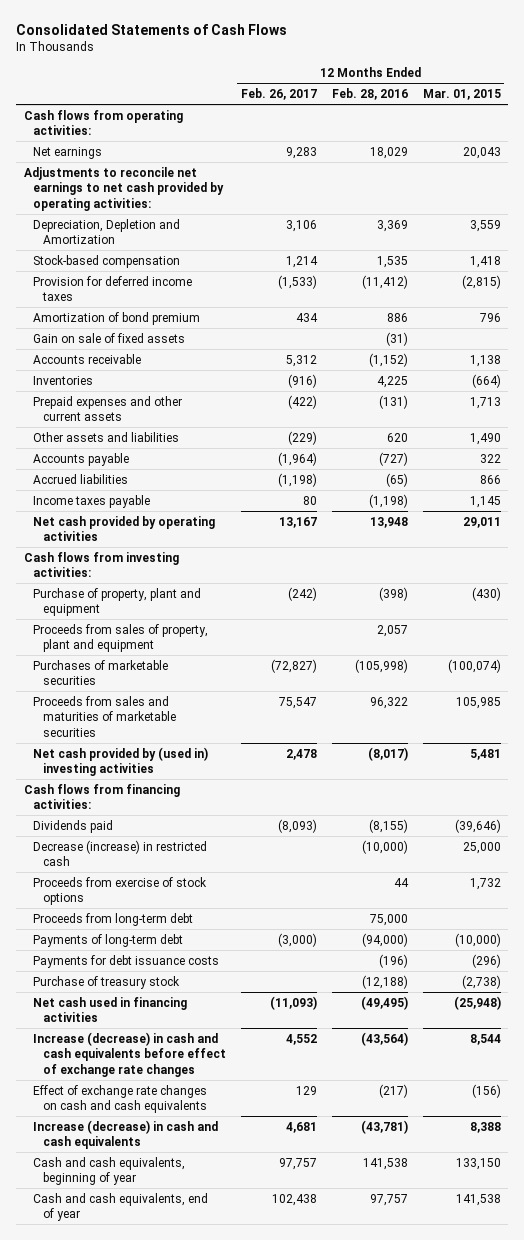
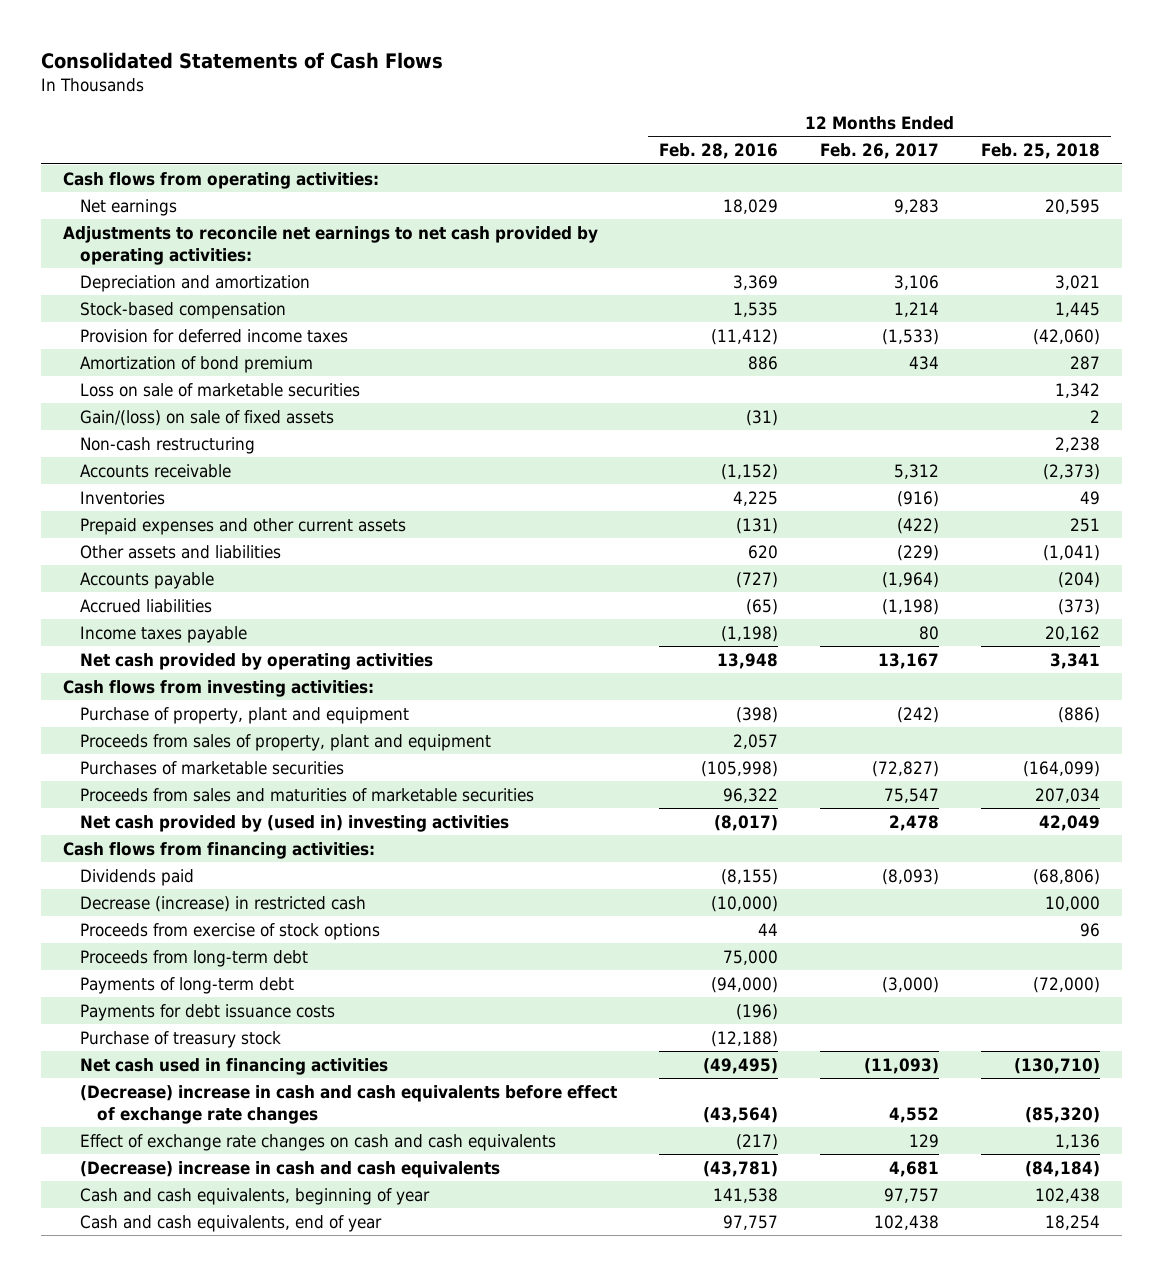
[422,88,501,100] Mar. 01, 2015 -> none
none -> [981,143,1101,160] Feb. 25, 2018
[33,218,181,245] Depreciation, Depletion and Amortization -> [79,275,310,293] Depreciation and amortization
none -> [79,383,360,398] Loss on sale of marketable securities
[33,332,186,343] Gain on sale of fixed assets -> [79,410,334,427] Gain/(loss) on sale of fixed assets
none -> [79,437,255,455] Non-cash restructuring
[33,1031,227,1077] Increase (decrease) in cash and cash equivalents before effect of exchange rate changes -> [79,1085,617,1124] (Decrease) increase in cash and cash equivalents before effect of exchange rate changes
[33,1119,219,1150] Increase (decrease) in cash and cash equivalents -> [79,1161,500,1179] (Decrease) increase in cash and cash equivalents

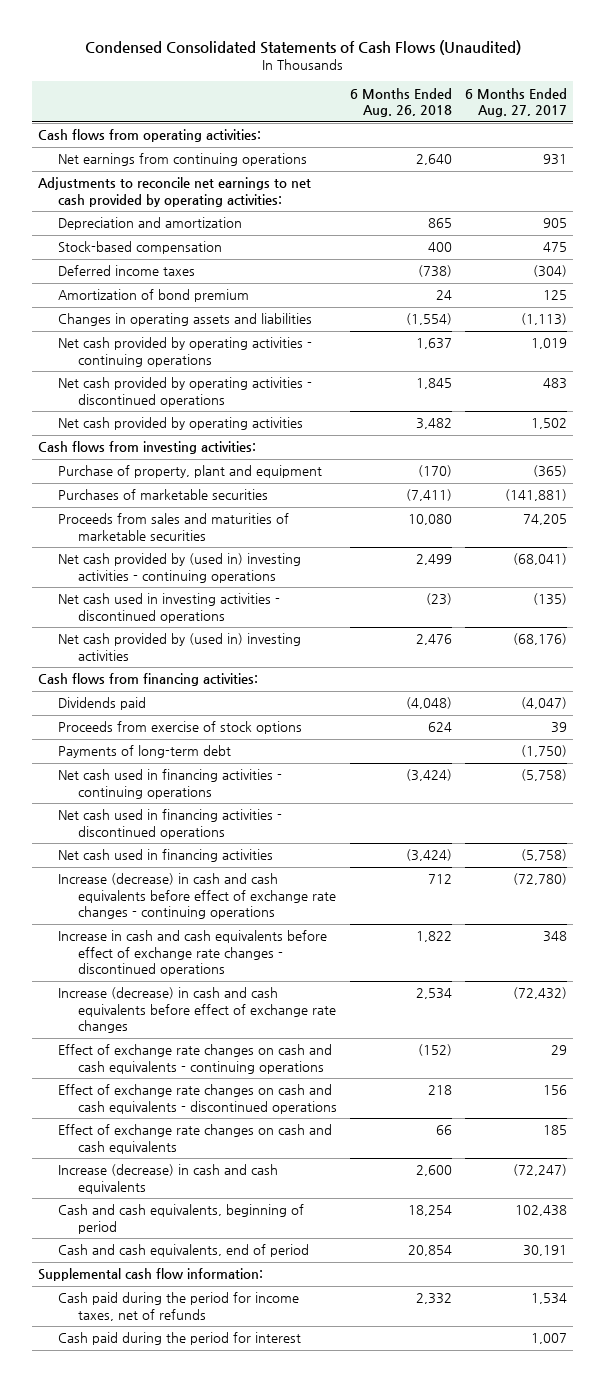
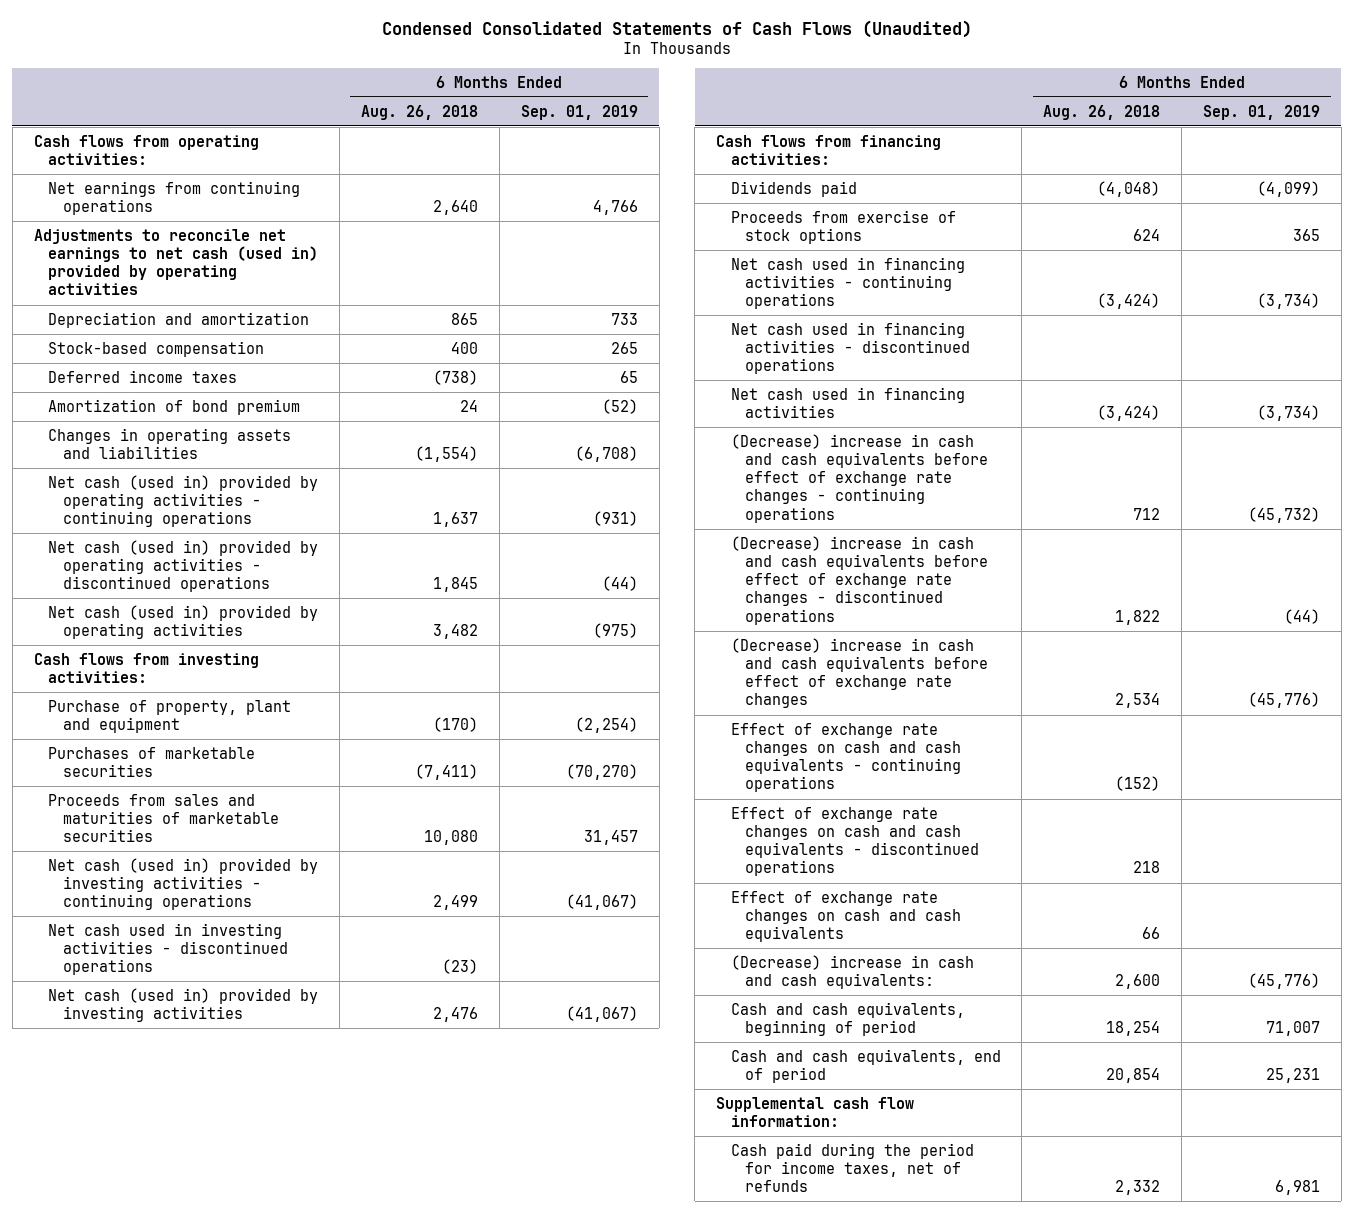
[464,87,567,118] 6 Months Ended Aug. 27, 2017 -> none
none -> [520,104,638,120] Sep. 01, 2019
[38,177,312,207] Adjustments to reconcile net earnings to net cash provided by operating activities: -> [33,228,319,296] Adjustments to reconcile net earnings to net cash (used in) provided by operating activities
[57,337,312,367] Net cash provided by operating activities - continuing operations -> [48,474,319,528] Net cash (used in) provided by operating activities - continuing operations
[57,377,312,407] Net cash provided by operating activities - discontinued operations -> [48,539,319,593] Net cash (used in) provided by operating activities - discontinued operations
[57,417,303,431] Net cash provided by operating activities -> [48,604,319,639] Net cash (used in) provided by operating activities
[57,553,301,583] Net cash provided by (used in) investing activities - continuing operations -> [48,857,319,911] Net cash (used in) provided by investing activities - continuing operations
[57,633,301,661] Net cash provided by (used in) investing activities -> [48,987,319,1022] Net cash (used in) provided by investing activities
[57,745,231,759] Payments of long-term debt -> none
[57,873,336,920] Increase (decrease) in cash and cash equivalents before effect of exchange rate changes - continuing operations -> [730,433,989,523] (Decrease) increase in cash and cash equivalents before effect of exchange rate changes - continuing operations
[57,930,327,977] Increase in cash and cash equivalents before effect of exchange rate changes - discontinued operations -> [730,535,989,625] (Decrease) increase in cash and cash equivalents before effect of exchange rate changes - discontinued operations
[57,987,336,1034] Increase (decrease) in cash and cash equivalents before effect of exchange rate changes -> [730,637,989,709] (Decrease) increase in cash and cash equivalents before effect of exchange rate changes
[57,1164,278,1194] Increase (decrease) in cash and cash equivalents -> [730,954,974,989] (Decrease) increase in cash and cash equivalents:
[57,1332,301,1346] Cash paid during the period for interest -> none

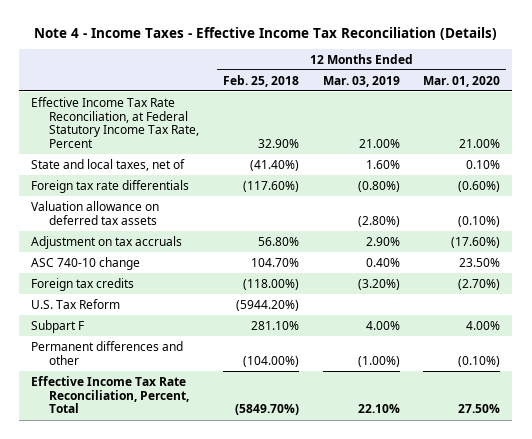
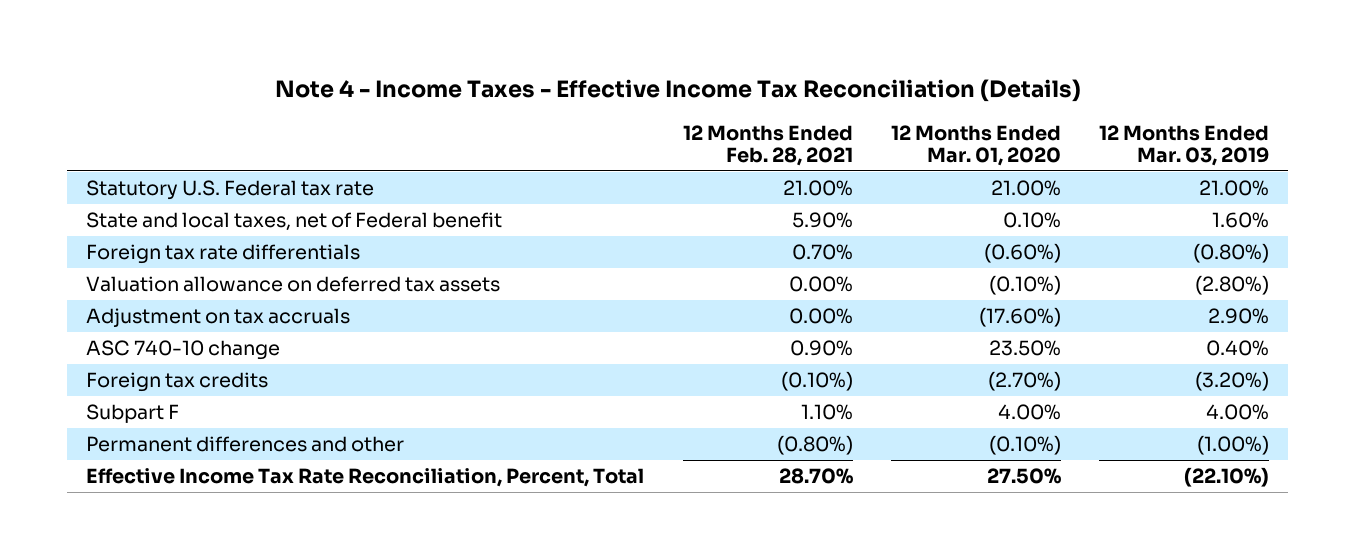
[222,74,299,87] Feb. 25, 2018 -> none
none -> [682,124,853,167] 12 Months Ended Feb. 28, 2021
[31,96,199,149] Effective Income Tax Rate Reconciliation, at Federal Statutory Income Tax Rate, Percent -> [86,179,375,200] Statutory U.S. Federal tax rate
[31,158,186,171] State and local taxes, net of -> [86,211,503,231] State and local taxes, net of Federal benefit
[31,298,121,309] U.S. Tax Reform -> none
[357,404,400,414] 22.10% -> [1183,466,1269,487] (22.10%)

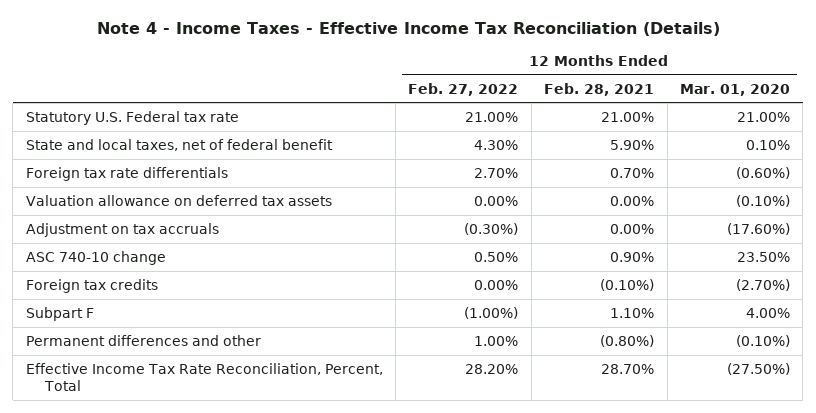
[1098,124,1269,167] 12 Months Ended Mar. 03, 2019 -> none
none -> [408,82,519,96] Feb. 27, 2022
[86,211,503,231] State and local taxes, net of Federal benefit -> [25,138,333,151] State and local taxes, net of federal benefit
[986,467,1061,484] 27.50% -> [727,362,791,375] (27.50%)

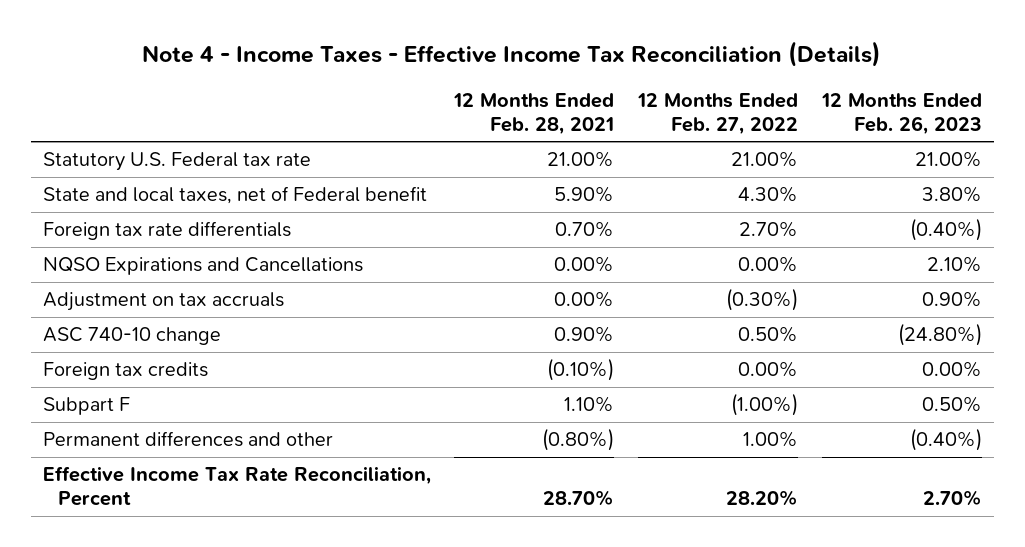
[680,83,791,96] Mar. 01, 2020 -> none
none -> [820,92,982,135] 12 Months Ended Feb. 26, 2023
[25,138,333,151] State and local taxes, net of federal benefit -> [42,186,427,205] State and local taxes, net of Federal benefit
[25,194,332,206] Valuation allowance on deferred tax assets -> none
none -> [42,257,363,276] NQSO Expirations and Cancellations
[25,362,383,391] Effective Income Tax Rate Reconciliation, Percent, Total -> [42,466,431,507] Effective Income Tax Rate Reconciliation, Percent

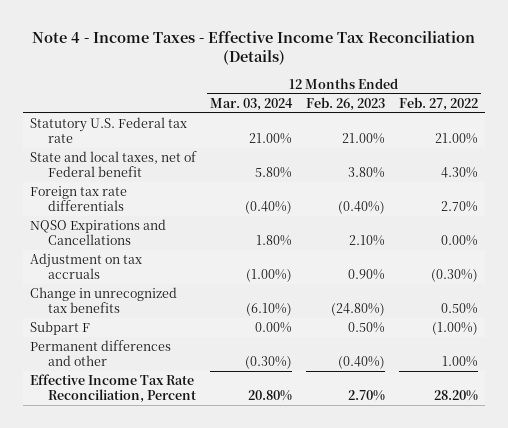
[453,92,615,135] 12 Months Ended Feb. 28, 2021 -> none
none -> [210,97,294,111] Mar. 03, 2024
[42,362,208,381] Foreign tax credits -> none
[42,327,221,346] ASC 740-10 change -> [30,287,178,314] Change in unrecognized tax benefits

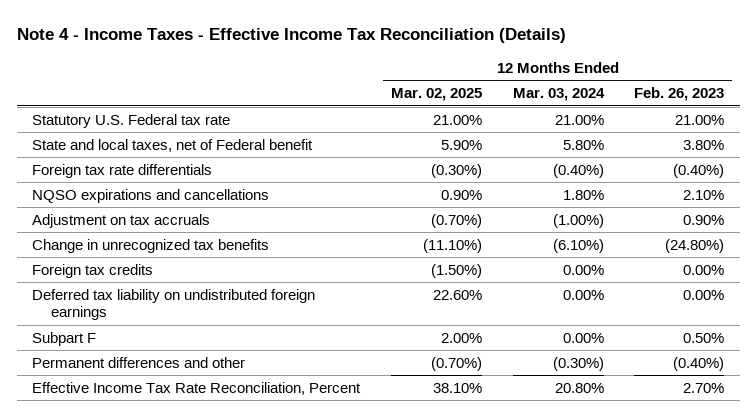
[398,96,478,111] Feb. 27, 2022 -> none
none -> [390,88,482,102] Mar. 02, 2025
[30,219,167,246] NQSO Expirations and Cancellations -> [32,188,270,203] NQSO expirations and cancellations
none -> [32,263,154,278] Foreign tax credits
none -> [32,288,316,321] Deferred tax liability on undistributed foreign earnings

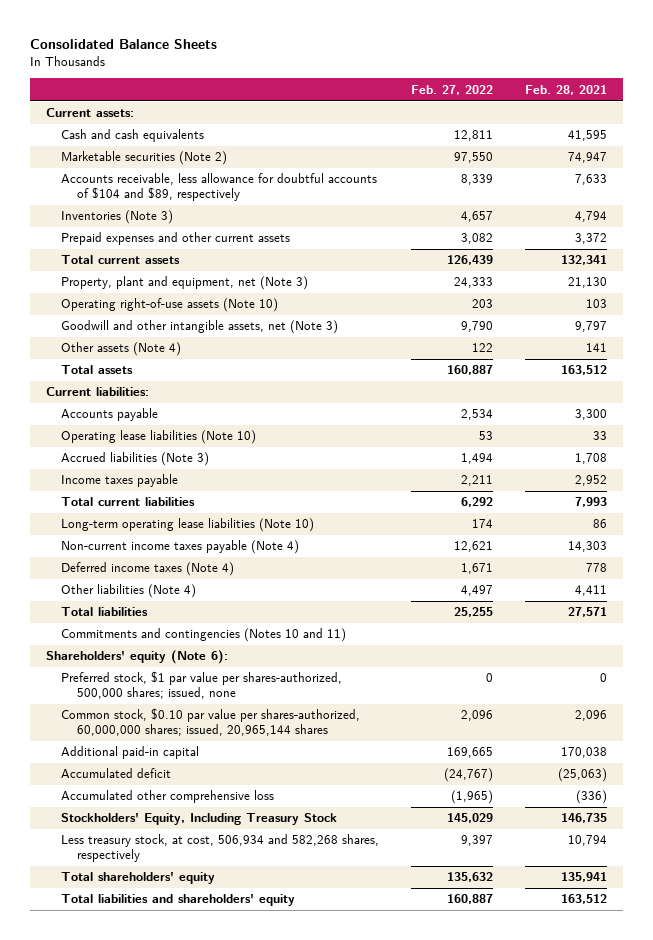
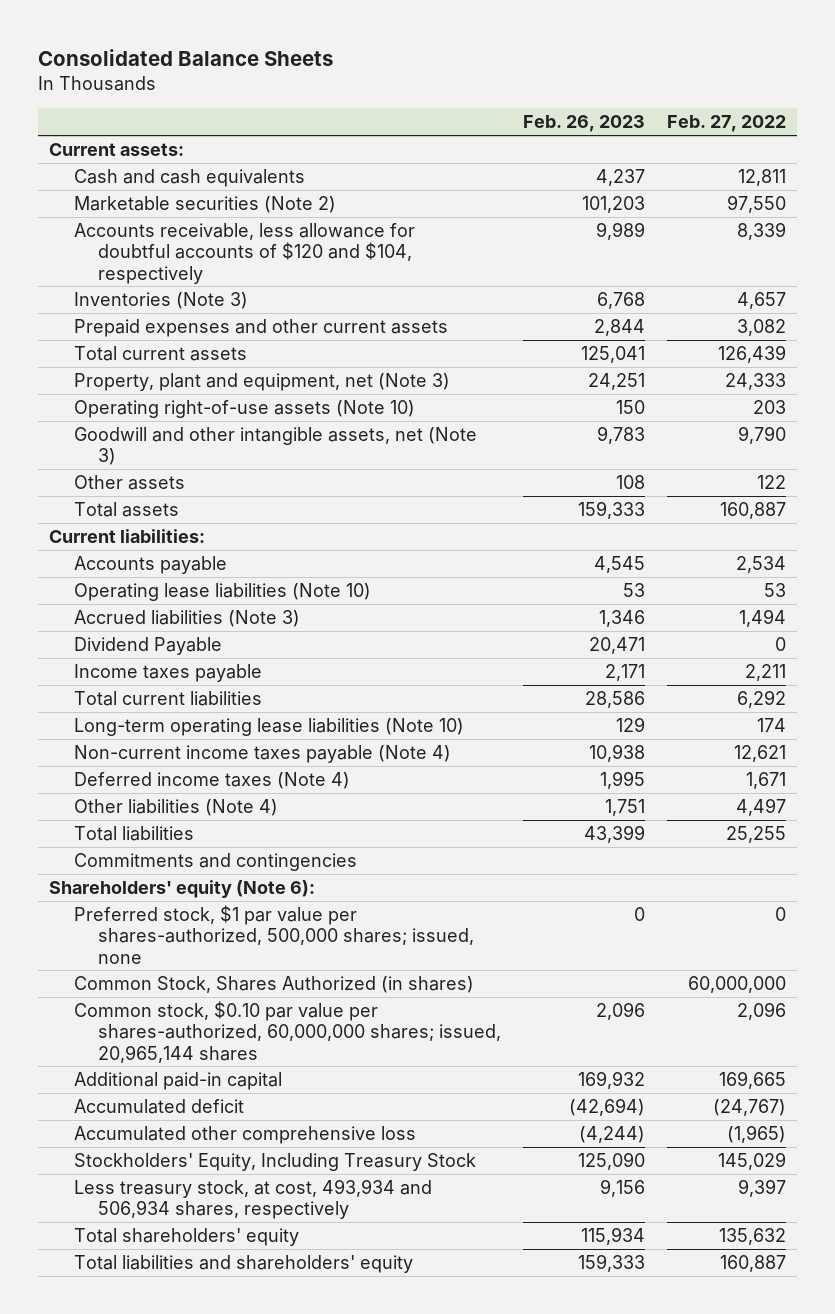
[524,84,607,95] Feb. 28, 2021 -> none
none -> [522,115,645,133] Feb. 26, 2023
[61,173,378,202] Accounts receivable, less allowance for doubtful accounts of $104 and $89, respectively -> [73,222,415,284] Accounts receivable, less allowance for doubtful accounts of $120 and $104, respectively
[61,342,182,357] Other assets (Note 4) -> [73,474,185,490] Other assets
none -> [73,636,222,655] Dividend Payable
[61,628,347,643] Commitments and contingencies (Notes 10 and 11) -> [73,852,357,871] Commitments and contingencies
none -> [73,975,474,993] Common Stock, Shares Authorized (in shares)
[61,834,380,863] Less treasury stock, at cost, 506,934 and 582,268 shares, respectively -> [73,1178,432,1220] Less treasury stock, at cost, 493,934 and 506,934 shares, respectively

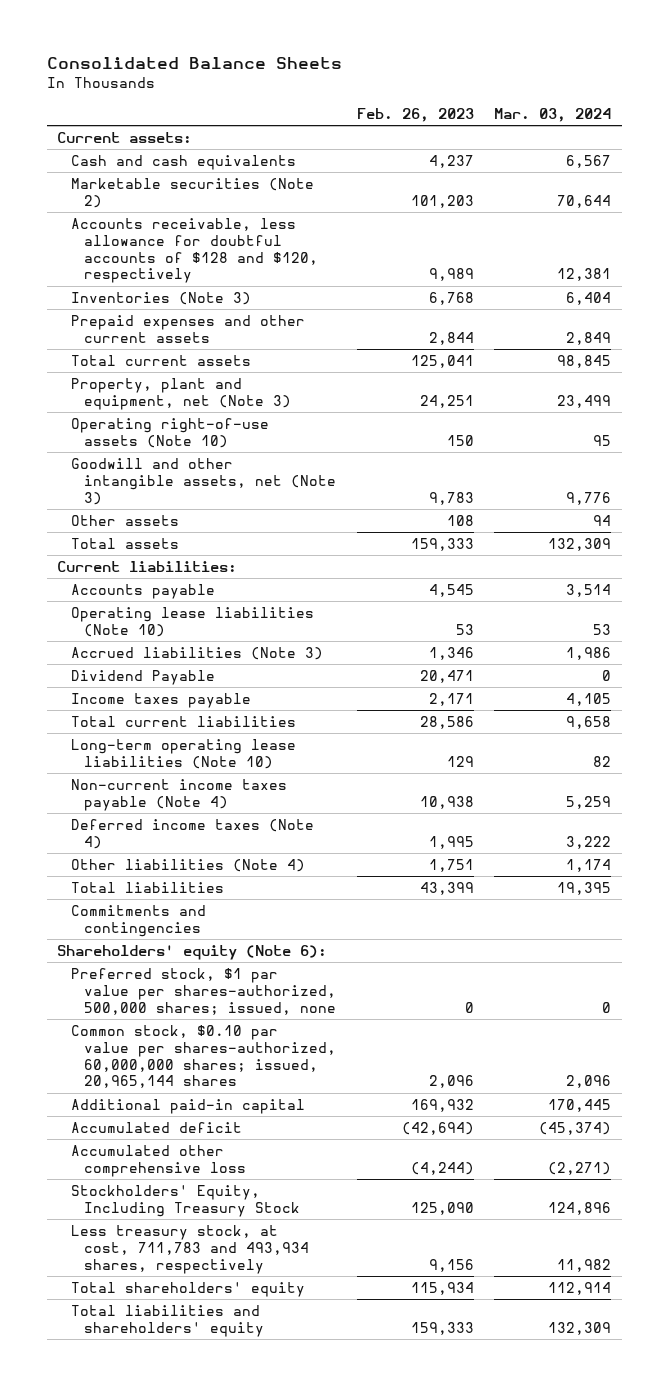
[666,115,786,133] Feb. 27, 2022 -> none
none -> [494,108,612,123] Mar. 03, 2024
[73,222,415,284] Accounts receivable, less allowance for doubtful accounts of $120 and $104, respectively -> [70,218,319,284] Accounts receivable, less allowance for doubtful accounts of $128 and $120, respectively
[73,975,474,993] Common Stock, Shares Authorized (in shares) -> none
[73,1178,432,1220] Less treasury stock, at cost, 493,934 and 506,934 shares, respectively -> [70,1225,310,1274] Less treasury stock, at cost, 711,783 and 493,934 shares, respectively

